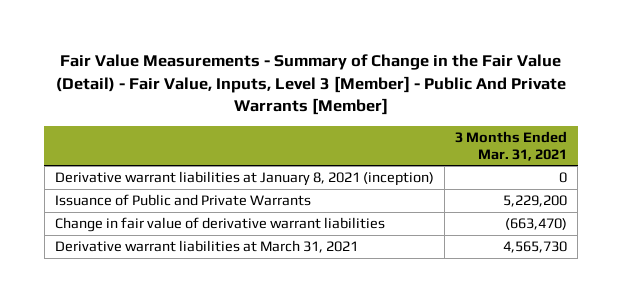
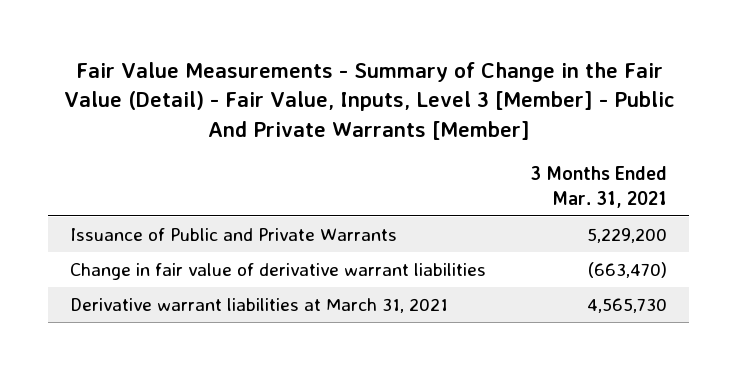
[54,171,434,187] Derivative warrant liabilities at January 8, 2021 (inception) -> none

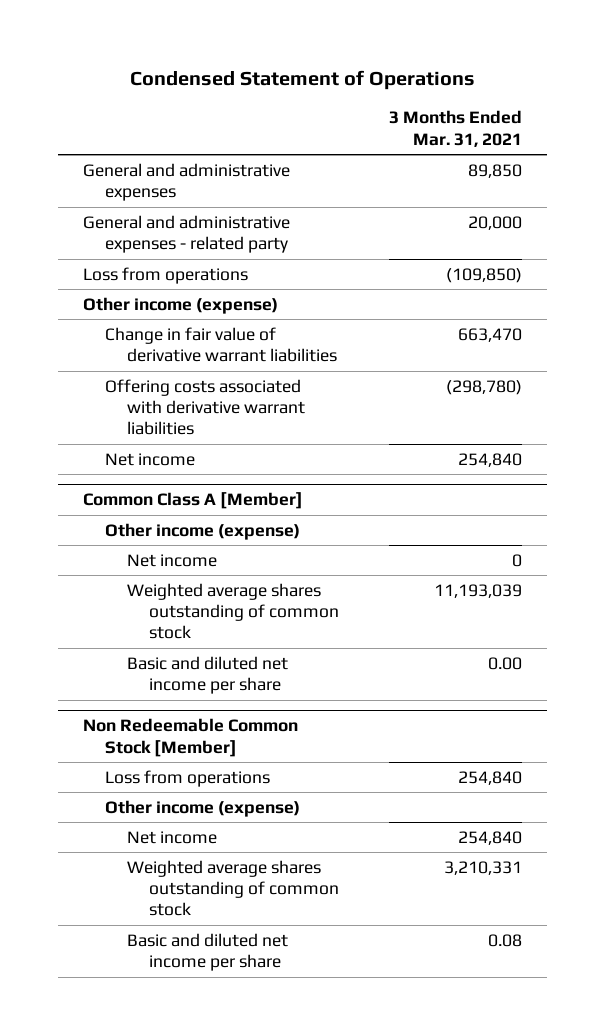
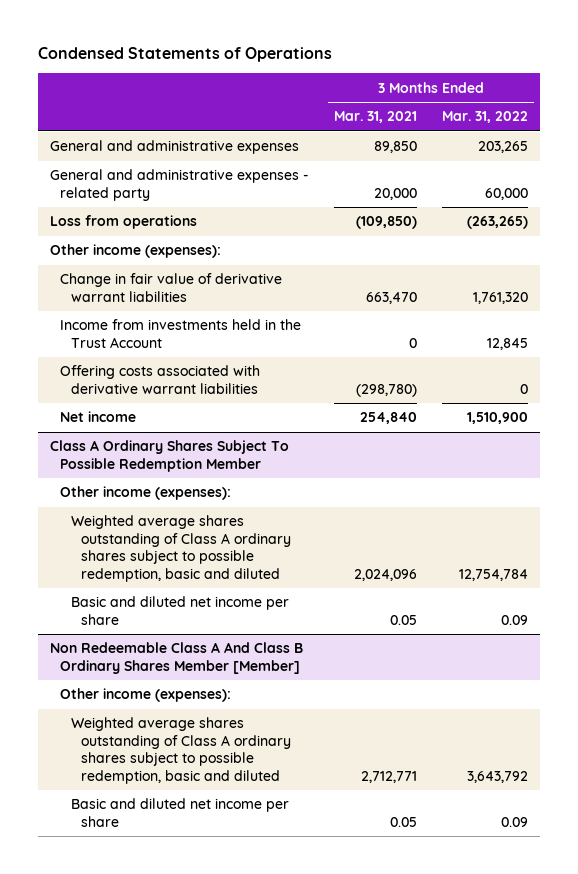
[129,70,475,91] Condensed Statement of Operations -> [37,47,332,63] Condensed Statements of Operations
none -> [441,111,528,124] Mar. 31, 2022
[83,296,279,314] Other income (expense) -> [50,244,222,259] Other income (expenses):
none -> [60,319,302,348] Income from investments held in the Trust Account
[83,492,304,510] Common Class A [Member] -> none
[127,553,218,567] Net income -> none
[83,718,299,757] Non Redeemable Common Stock [Member] -> none
[105,769,271,787] Loss from operations -> none
[127,830,218,844] Net income -> none
none -> [50,440,290,472] Class A Ordinary Shares Subject To Possible Redemption Member
[105,522,301,540] Other income (expense) -> [60,486,232,501] Other income (expenses):
[127,582,340,640] Weighted average shares outstanding of common stock -> [70,515,292,583] Weighted average shares outstanding of Class A ordinary shares subject to possible redemption, basic and diluted
[434,583,523,598] 11,193,039 -> [353,569,417,582] 2,024,096
[488,656,523,670] 0.00 -> [389,614,417,625] 0.05
none -> [50,642,304,674] Non Redeemable Class A And Class B Ordinary Shares Member [Member]
[105,799,301,817] Other income (expense) -> [60,688,232,703] Other income (expenses):
[127,859,340,917] Weighted average shares outstanding of common stock -> [70,717,292,785] Weighted average shares outstanding of Class A ordinary shares subject to possible redemption, basic and diluted
[444,860,523,875] 3,210,331 -> [360,771,417,784] 2,712,771
[488,933,523,947] 0.08 -> [389,816,417,827] 0.05

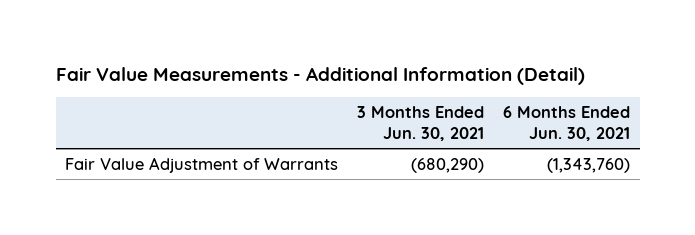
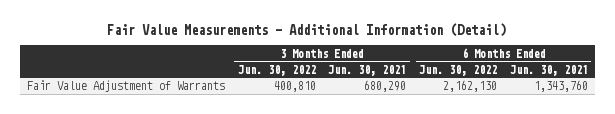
none -> [237,64,316,76] Jun. 30, 2022
none -> [419,64,498,76] Jun. 30, 2022
[411,157,485,173] (680,290) -> [364,80,407,93] 680,290
[547,157,631,173] (1,343,760) -> [534,80,589,93] 1,343,760

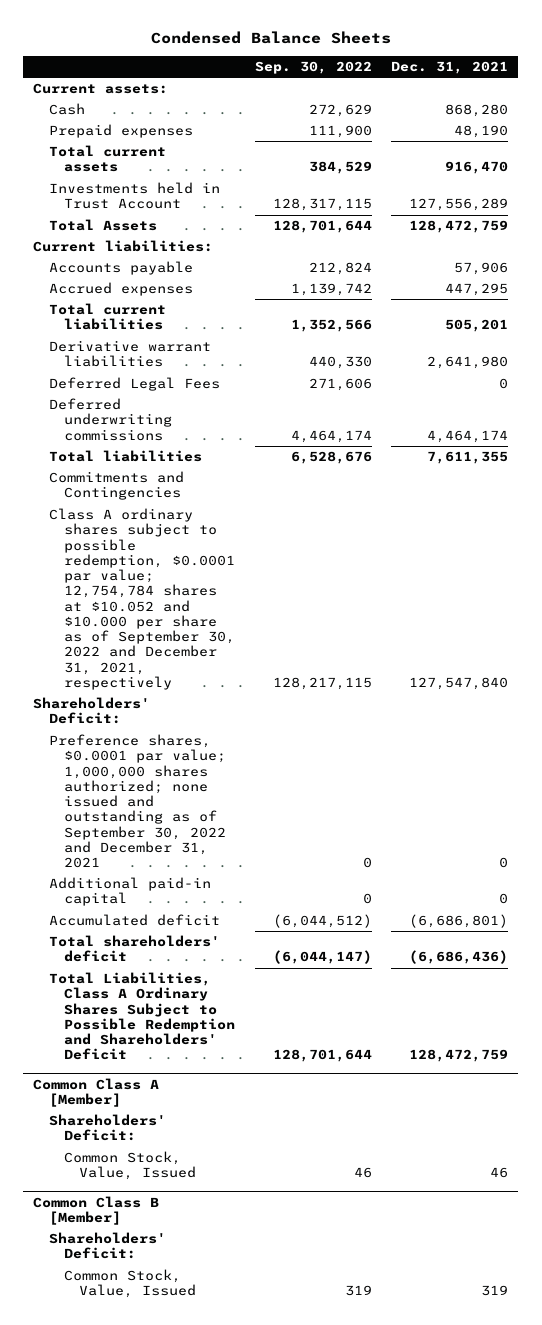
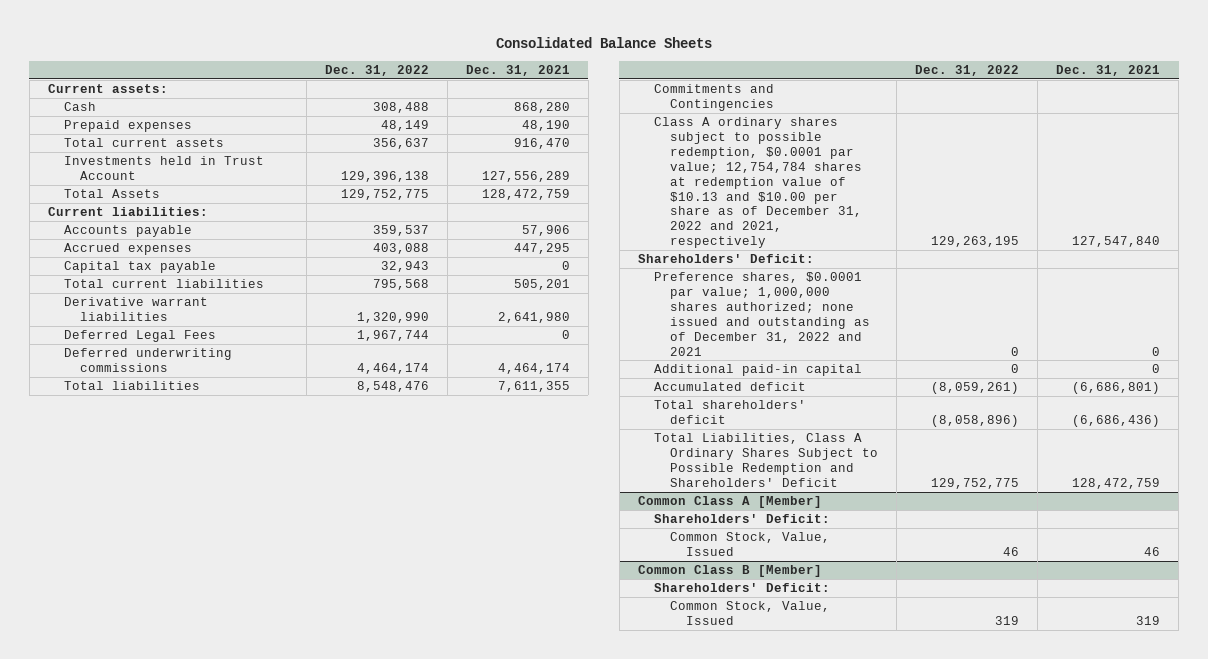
[150,31,391,45] Condensed Balance Sheets -> [495,37,712,49] Consolidated Balance Sheets
[254,61,372,75] Sep. 30, 2022 -> none
none -> [325,64,430,76] Dec. 31, 2022
none -> [63,261,216,274] Capital tax payable
[48,508,235,690] Class A ordinary shares subject to possible redemption, $0.0001 par value; 12,754,784 shares at $10.052 and $10.000 per share as of September 30, 2022 and December 31, 2021, respectively -> [654,117,863,249] Class A ordinary shares subject to possible redemption, $0.0001 par value; 12,754,784 shares at redemption value of $10.13 and $10.00 per share as of December 31, 2022 and 2021, respectively
[48,734,226,869] Preference shares, $0.0001 par value; 1,000,000 shares authorized; none issued and outstanding as of September 30, 2022 and December 31, 2021 -> [654,272,871,356] Preference shares, $0.0001 par value; 1,000,000 shares authorized; none issued and outstanding as of December 31, 2022 and 2021

